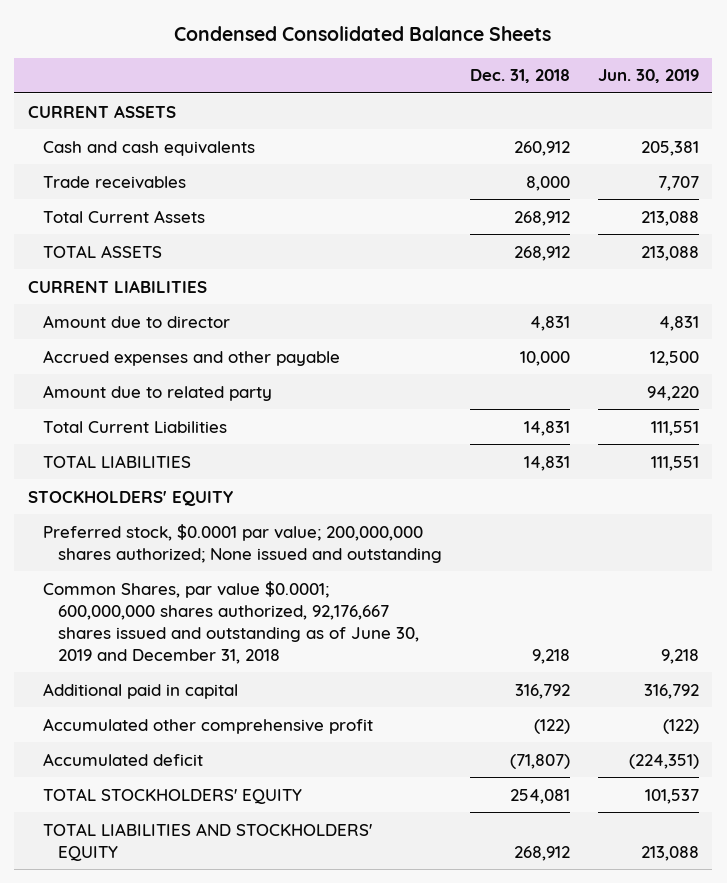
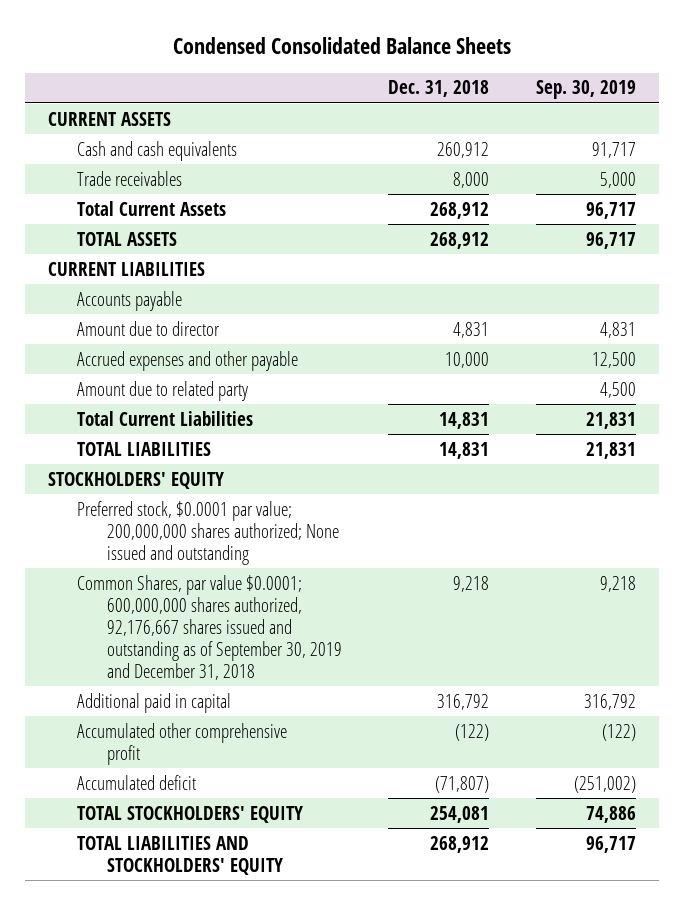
[597,69,699,84] Jun. 30, 2019 -> none
none -> [535,80,636,100] Sep. 30, 2019
none -> [77,290,183,311] Accounts payable
[43,580,420,664] Common Shares, par value $0.0001; 600,000,000 shares authorized, 92,176,667 shares issued and outstanding as of June 30, 2019 and December 31, 2018 -> [77,574,342,680] Common Shares, par value $0.0001; 600,000,000 shares authorized, 92,176,667 shares issued and outstanding as of September 30, 2019 and December 31, 2018

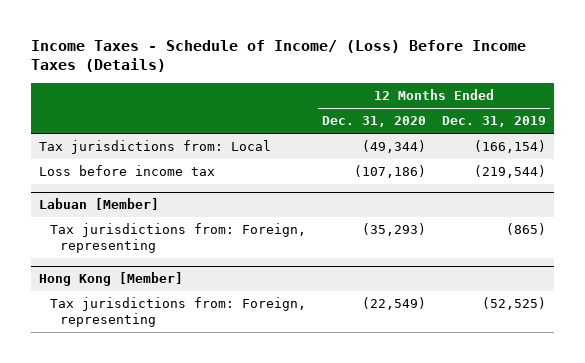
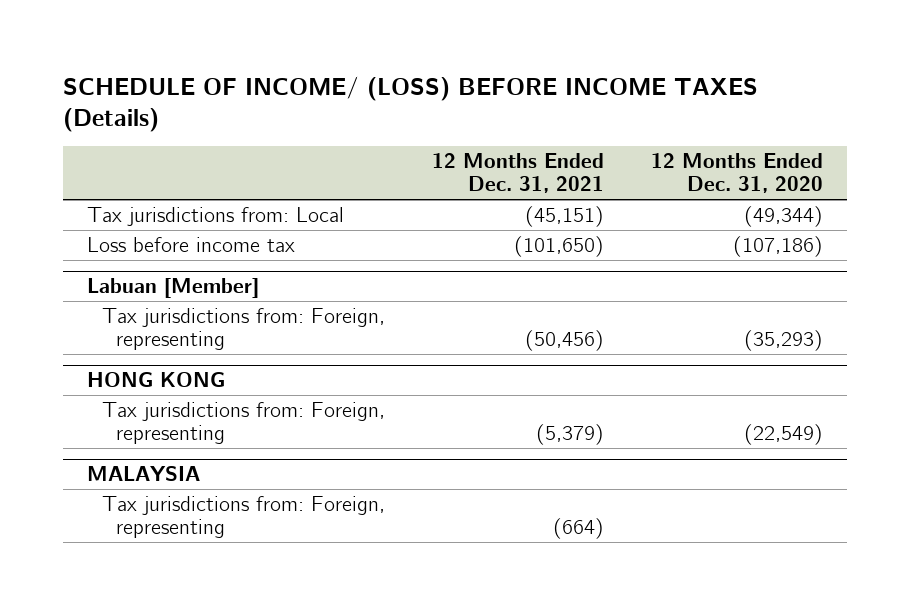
[31,39,527,73] Income Taxes - Schedule of Income/ (Loss) Before Income Taxes (Details) -> [63,75,759,132] SCHEDULE OF INCOME/ (LOSS) BEFORE INCOME TAXES (Details)
[441,116,546,128] Dec. 31, 2019 -> none
none -> [431,153,604,194] 12 Months Ended Dec. 31, 2021
[39,272,184,287] Hong Kong [Member] -> [86,372,225,388] HONG KONG
none -> [86,466,200,482] MALAYSIA
none -> [101,495,385,539] Tax jurisdictions from: Foreign, representing

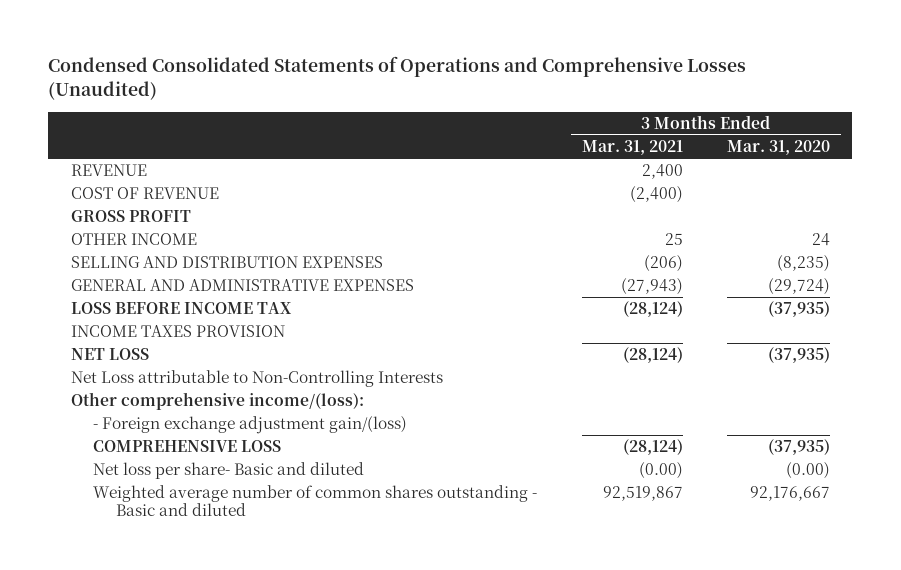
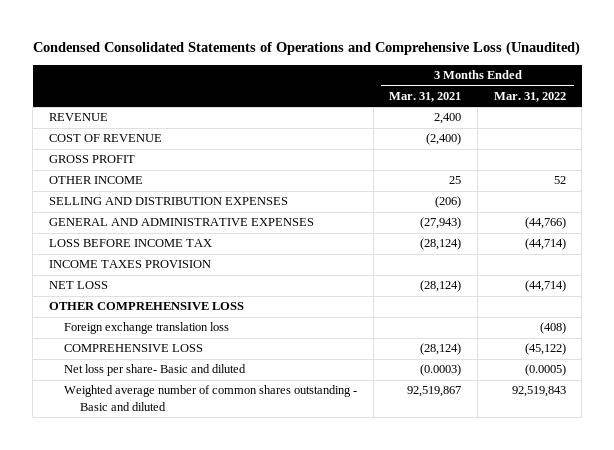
[48,56,747,101] Condensed Consolidated Statements of Operations and Comprehensive Losses (Unaudited) -> [32,41,580,57] Condensed Consolidated Statements of Operations and Comprehensive Loss (Unaudited)
[727,140,831,156] Mar. 31, 2020 -> none
none -> [493,92,566,103] Mar. 31, 2022
[70,370,443,388] Net Loss attributable to Non-Controlling Interests -> none
[70,392,364,411] Other comprehensive income/(loss): -> [48,302,244,311] OTHER COMPREHENSIVE LOSS
[93,416,408,435] - Foreign exchange adjustment gain/(loss) -> [64,322,230,335] Foreign exchange translation loss
[638,462,683,480] (0.00) -> [420,364,462,377] (0.0003)

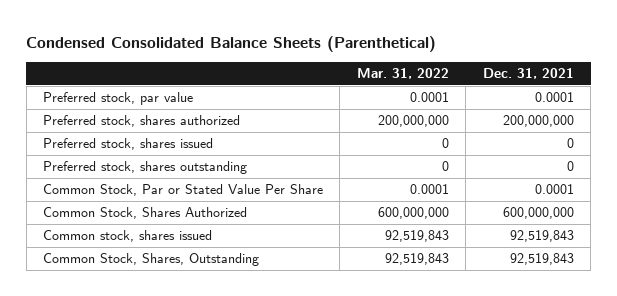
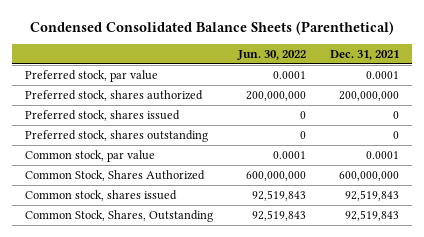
[356,68,449,80] Mar. 31, 2022 -> none
none -> [236,49,306,60] Jun. 30, 2022
[43,184,324,197] Common Stock, Par or Stated Value Per Share -> [24,149,155,162] Common stock, par value

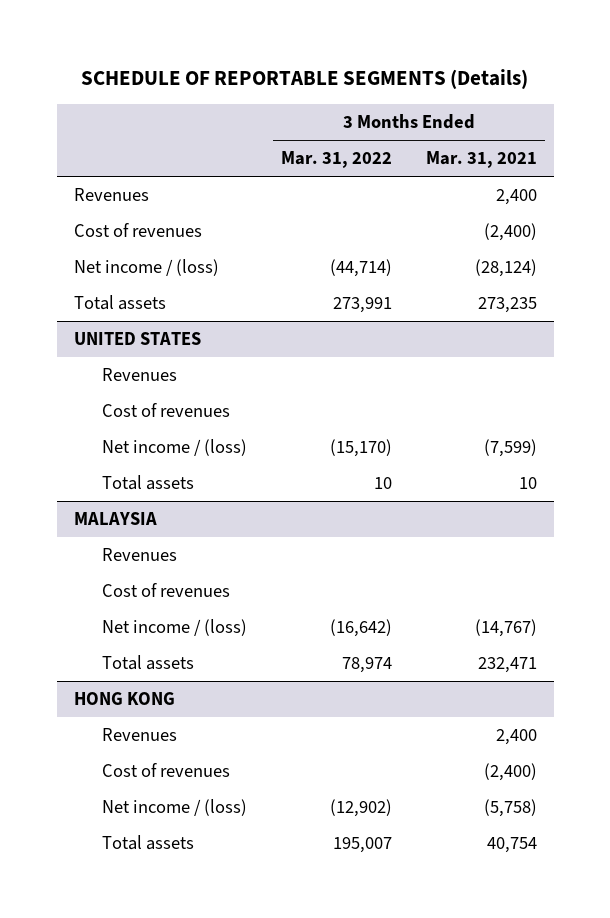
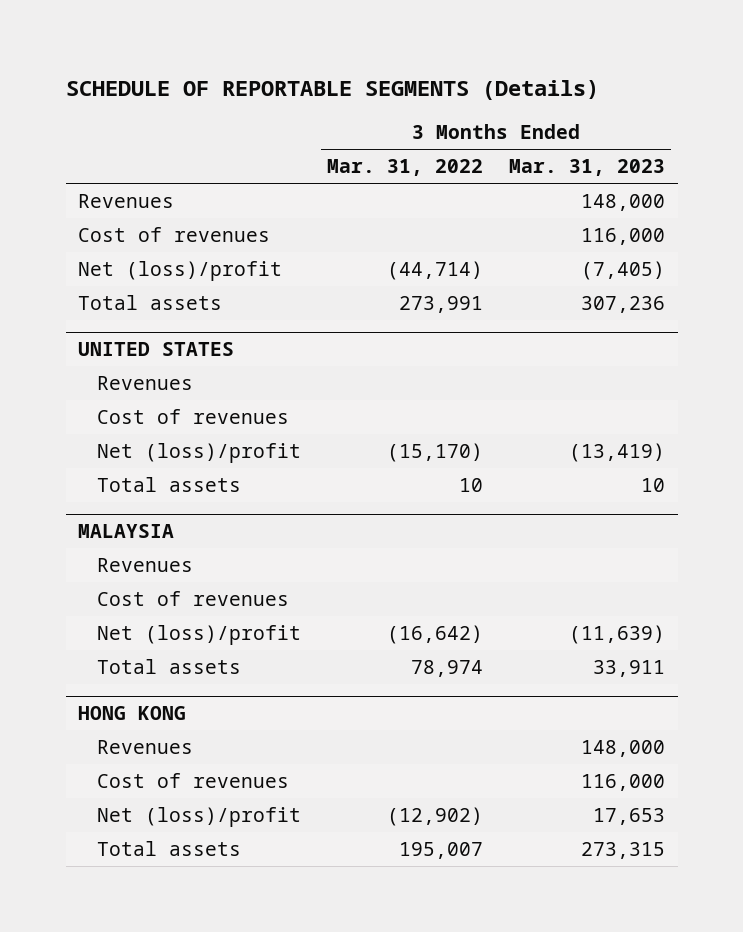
[425,151,537,169] Mar. 31, 2021 -> none
none -> [508,159,665,177] Mar. 31, 2023
[73,259,219,277] Net income / (loss) -> [78,261,283,282] Net (loss)/profit
[102,439,248,457] Net income / (loss) -> [97,443,302,464] Net (loss)/profit
[102,619,248,637] Net income / (loss) -> [97,625,302,646] Net (loss)/profit
[102,799,248,817] Net income / (loss) -> [97,807,302,828] Net (loss)/profit

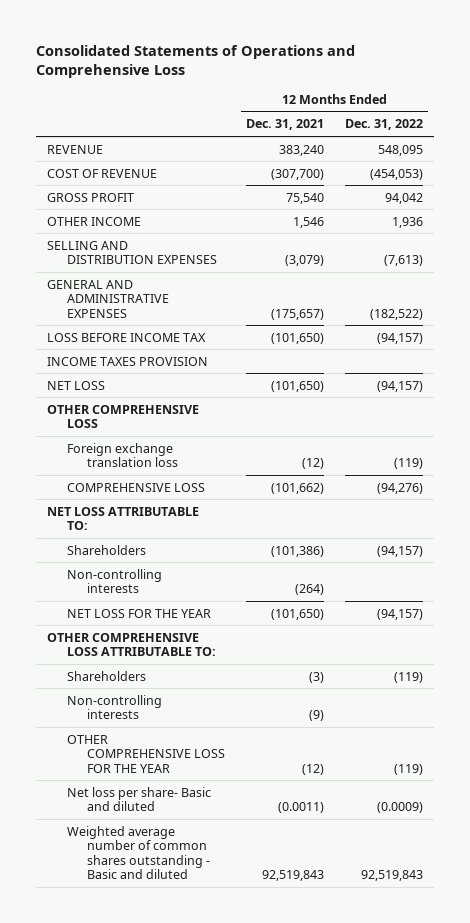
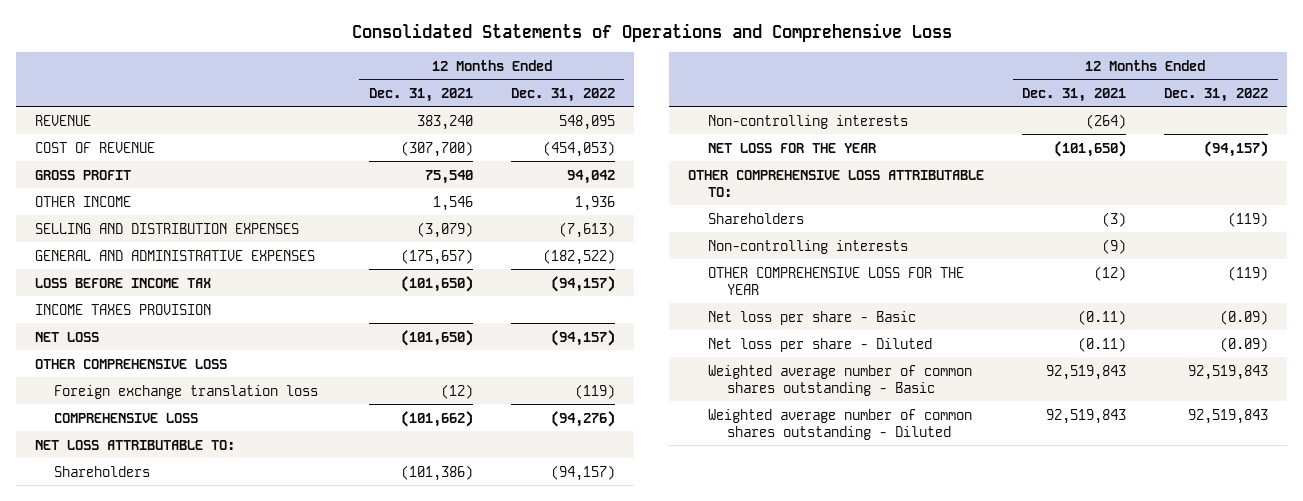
[66,786,211,812] Net loss per share- Basic and diluted -> [707,310,916,325] Net loss per share - Basic
[277,802,324,814] (0.0011) -> [1078,309,1127,325] (0.11)
[377,802,424,814] (0.0009) -> [1220,309,1269,325] (0.09)
none -> [707,337,932,352] Net loss per share - Diluted
[66,825,210,880] Weighted average number of common shares outstanding - Basic and diluted -> [707,364,972,396] Weighted average number of common shares outstanding - Basic
none -> [707,408,972,440] Weighted average number of common shares outstanding - Diluted

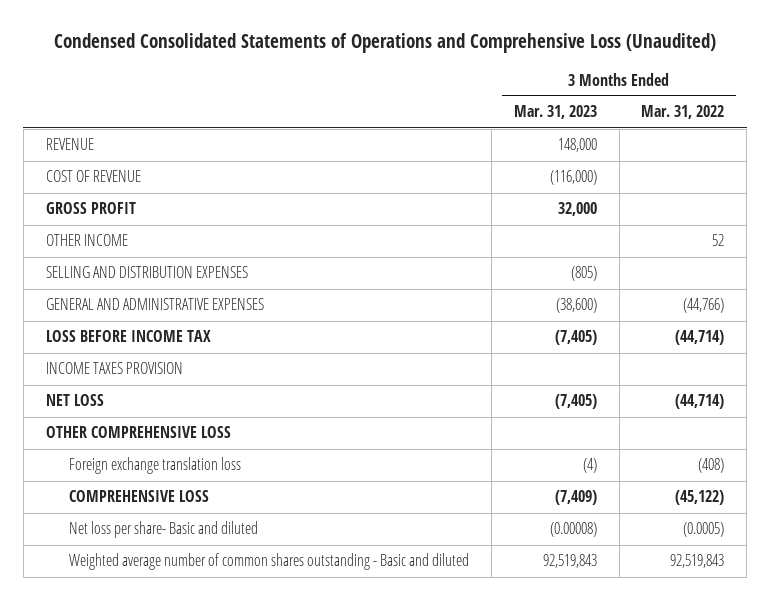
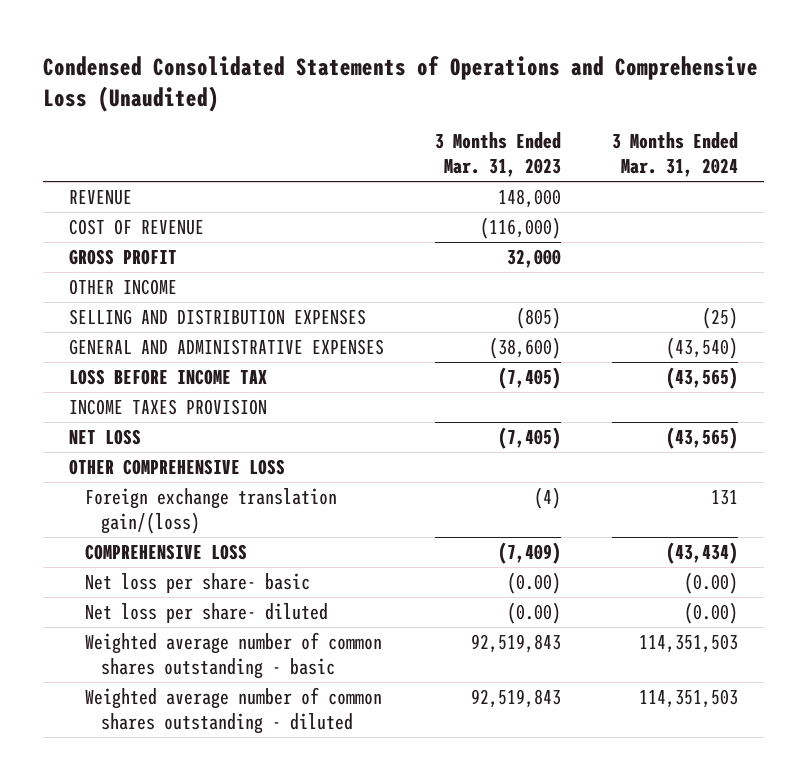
[641,105,725,120] Mar. 31, 2022 -> none
none -> [611,132,738,178] 3 Months Ended Mar. 31, 2024
[68,457,241,475] Foreign exchange translation loss -> [84,488,337,535] Foreign exchange translation gain/(loss)
[68,521,258,539] Net loss per share- Basic and diluted -> [84,573,310,594] Net loss per share- basic
[549,522,597,538] (0.00008) -> [506,572,561,595] (0.00)
none -> [84,603,328,624] Net loss per share- diluted
[68,553,469,571] Weighted average number of common shares outstanding - Basic and diluted -> [84,632,382,680] Weighted average number of common shares outstanding - basic
none -> [84,687,382,735] Weighted average number of common shares outstanding - diluted

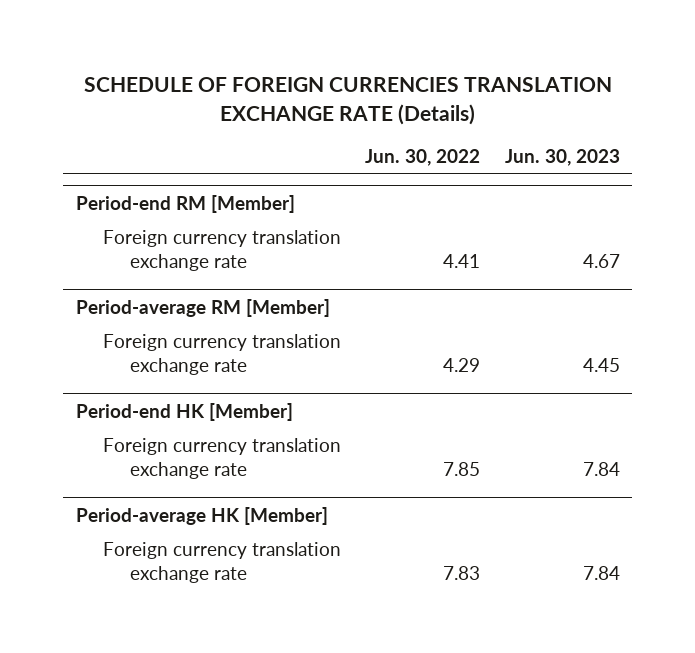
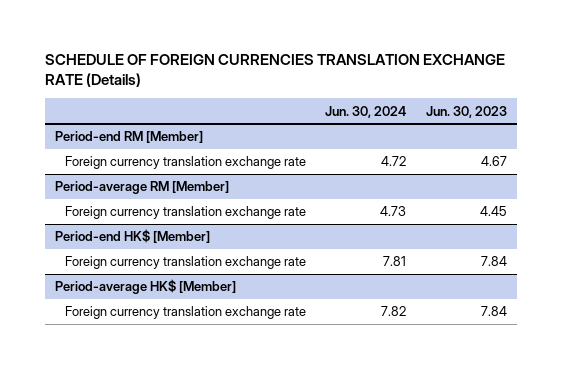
[365,148,481,166] Jun. 30, 2022 -> none
none -> [325,105,407,118] Jun. 30, 2024
[75,402,293,421] Period-end HK [Member] -> [54,229,210,244] Period-end HK$ [Member]
[75,506,328,525] Period-average HK [Member] -> [54,279,236,295] Period-average HK$ [Member]

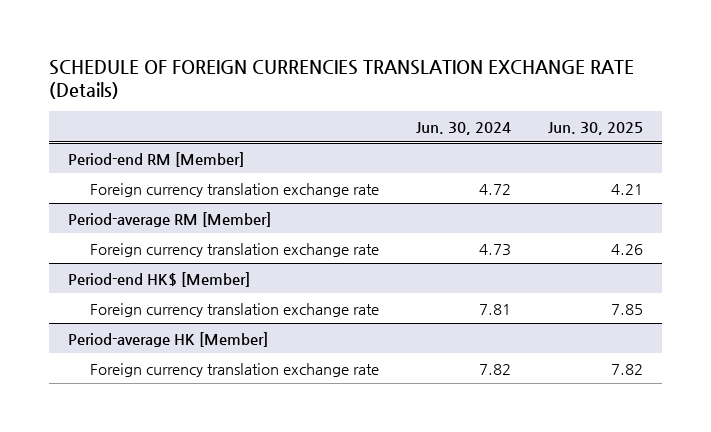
[426,105,508,118] Jun. 30, 2023 -> none
none -> [548,121,644,135] Jun. 30, 2025
[54,279,236,295] Period-average HK$ [Member] -> [67,331,268,347] Period-average HK [Member]

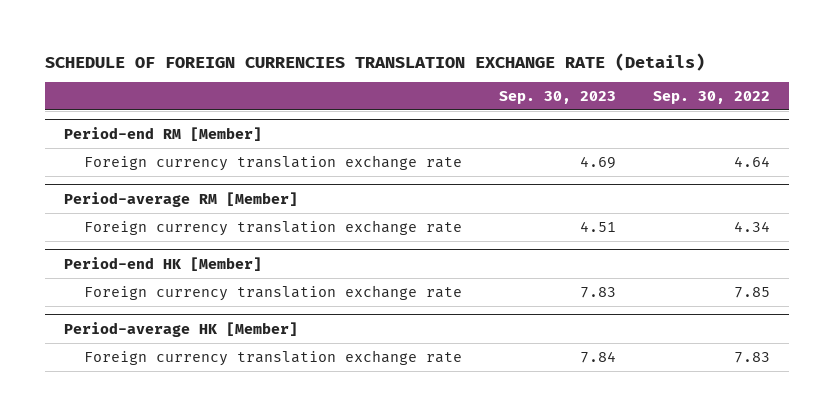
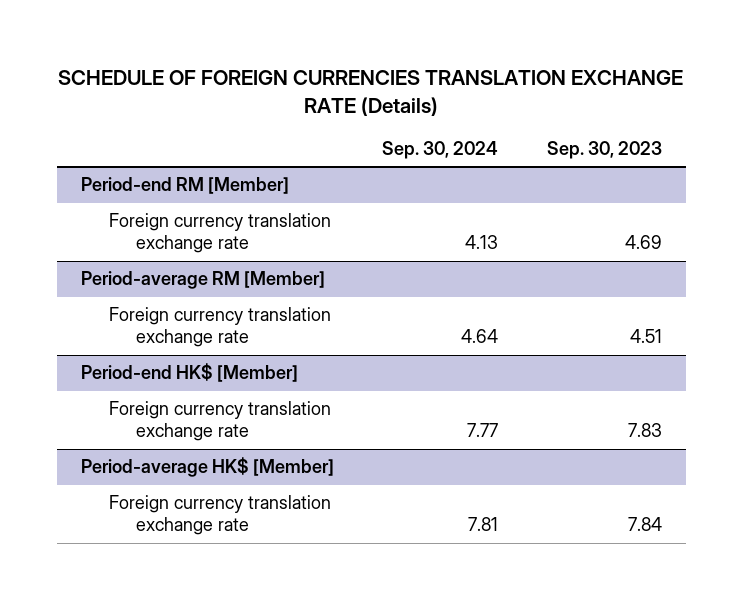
[653,90,771,104] Sep. 30, 2022 -> none
none -> [382,140,499,159] Sep. 30, 2024
[63,256,262,271] Period-end HK [Member] -> [81,363,299,383] Period-end HK$ [Member]
[63,321,298,337] Period-average HK [Member] -> [81,457,335,478] Period-average HK$ [Member]

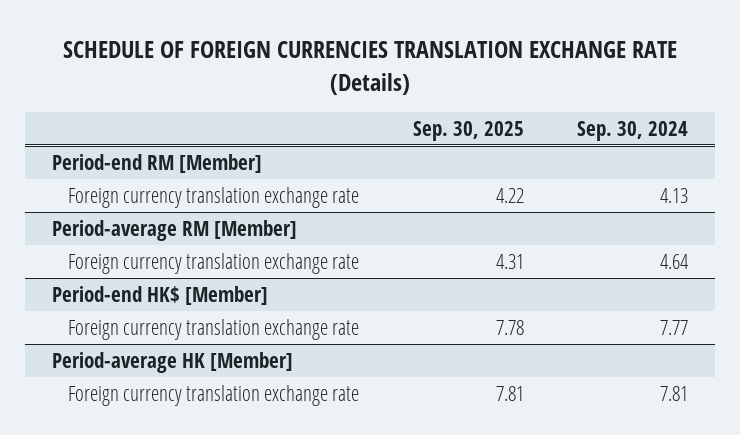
[546,140,662,159] Sep. 30, 2023 -> none
none -> [412,120,524,141] Sep. 30, 2025
[81,457,335,478] Period-average HK$ [Member] -> [52,352,294,374] Period-average HK [Member]

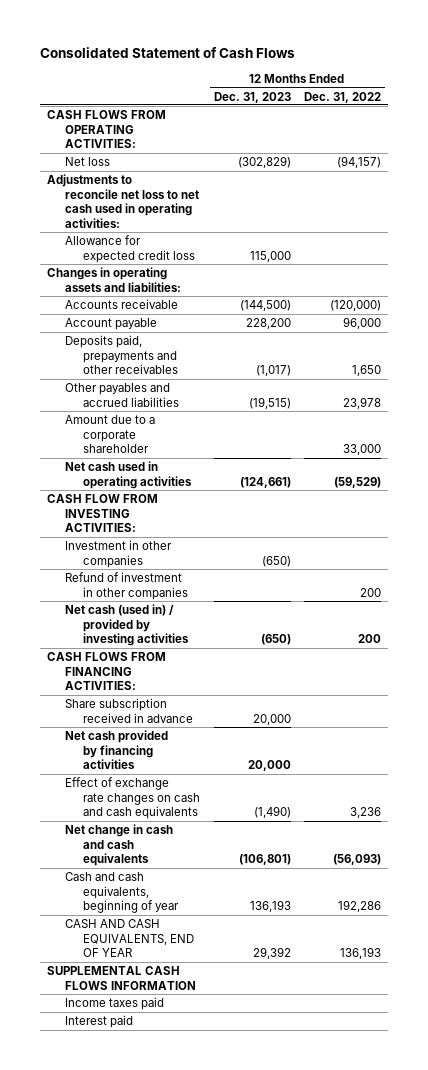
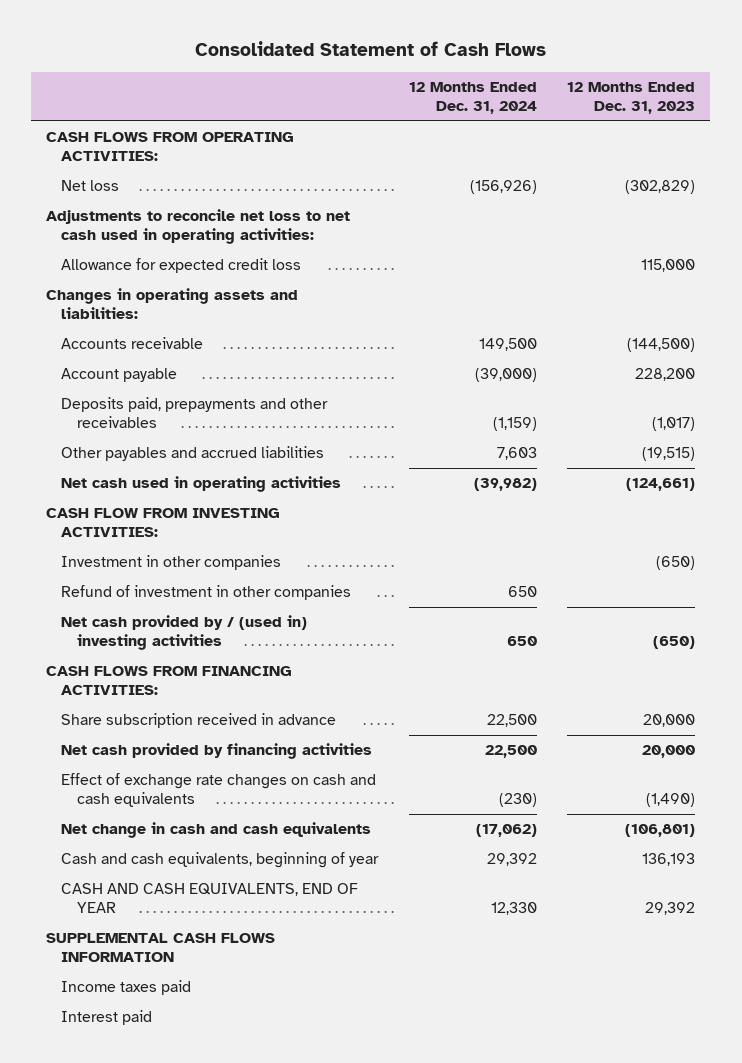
[304,91,382,103] Dec. 31, 2022 -> none
none -> [408,82,537,115] 12 Months Ended Dec. 31, 2024
[65,415,156,454] Amount due to a corporate shareholder -> none
[65,604,190,647] Net cash (used in) / provided by investing activities -> [61,615,308,651] Net cash provided by / (used in) investing activities

